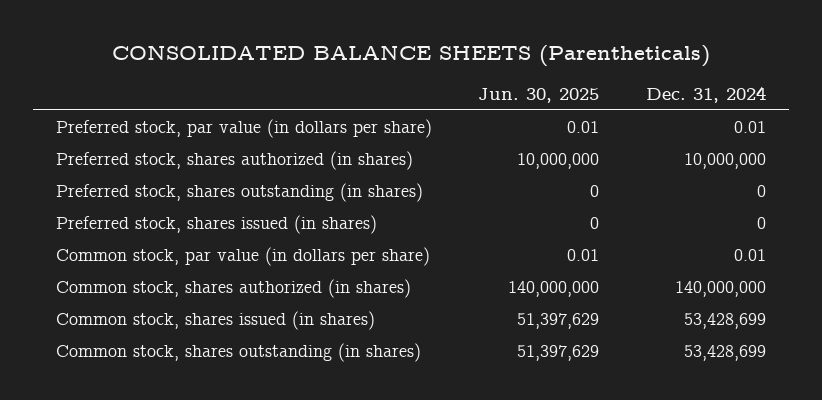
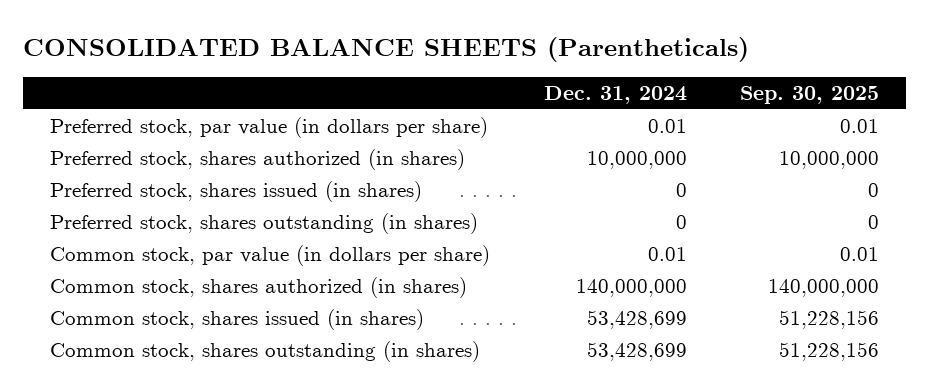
[478,87,600,103] Jun. 30, 2025 -> none
none -> [740,86,880,105] Sep. 30, 2025
[55,183,423,203] Preferred stock, shares outstanding (in shares) -> [49,213,478,235] Preferred stock, shares outstanding (in shares)

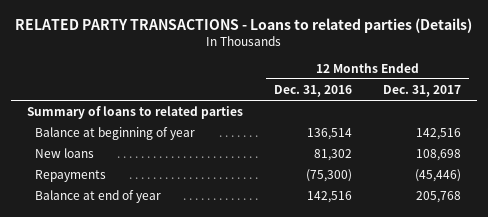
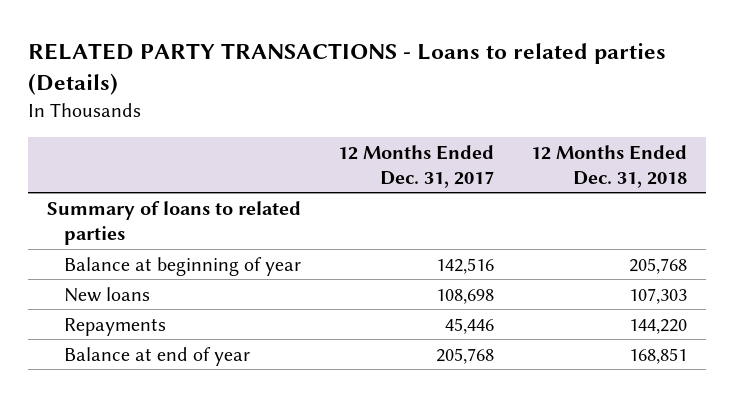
[273,84,352,97] Dec. 31, 2016 -> none
none -> [531,144,688,188] 12 Months Ended Dec. 31, 2018
[415,168,462,182] (45,446) -> [445,317,495,334] 45,446

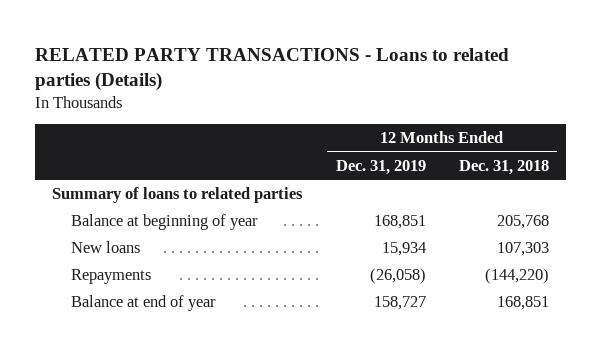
[338,144,495,188] 12 Months Ended Dec. 31, 2017 -> none
none -> [335,159,426,175] Dec. 31, 2019
[629,318,688,334] 144,220 -> [485,268,550,285] (144,220)

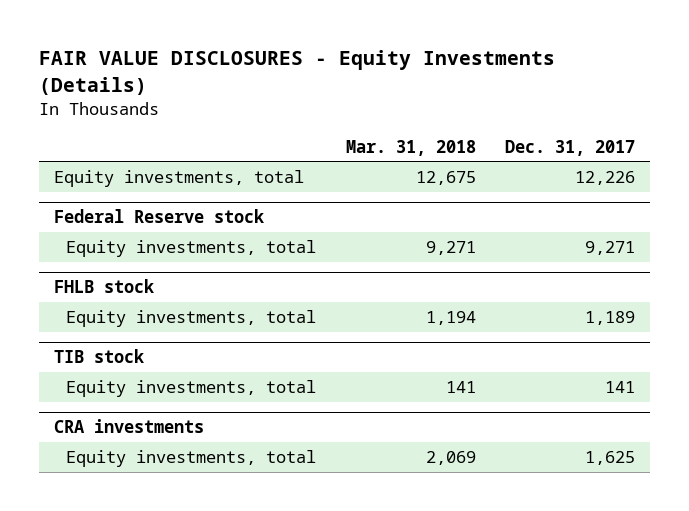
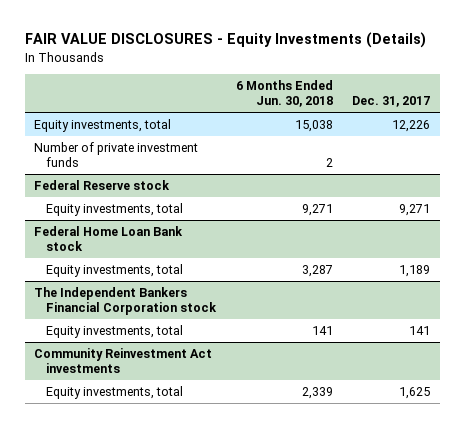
[345,139,476,156] Mar. 31, 2018 -> none
none -> [235,80,333,108] 6 Months Ended Jun. 30, 2018
none -> [34,141,199,168] Number of private investment funds
[53,279,154,294] FHLB stock -> [34,225,184,252] Federal Home Loan Bank stock
[53,349,144,364] TIB stock -> [34,286,218,316] The Independent Bankers Financial Corporation stock
[53,419,204,434] CRA investments -> [34,347,213,374] Community Reinvestment Act investments

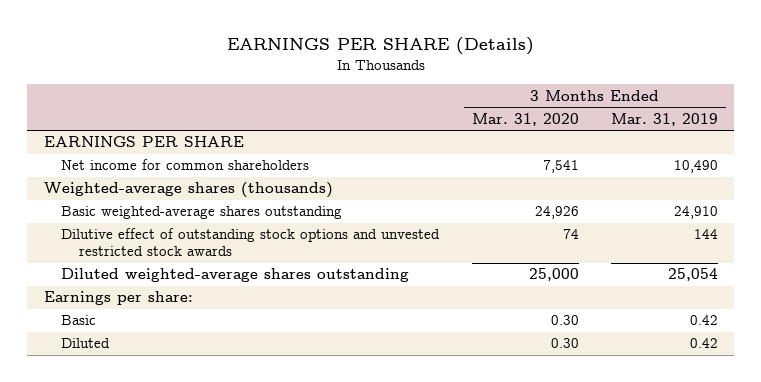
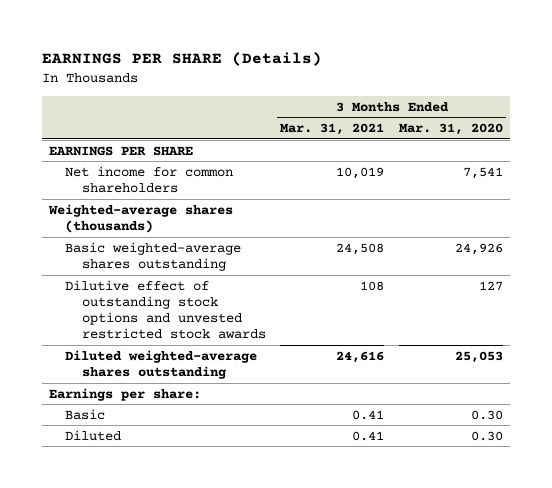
[610,112,718,126] Mar. 31, 2019 -> none
none -> [280,123,385,136] Mar. 31, 2021
[562,229,579,240] 74 -> [478,280,503,291] 127
[528,268,579,282] 25,000 -> [454,350,503,363] 25,053

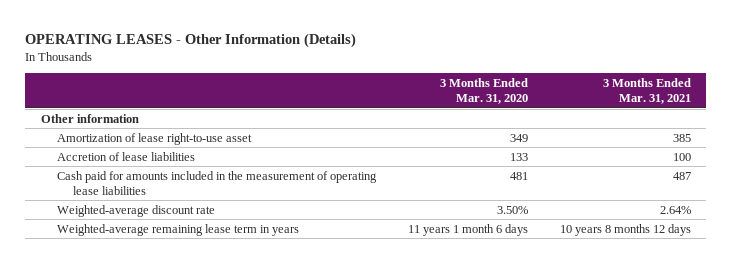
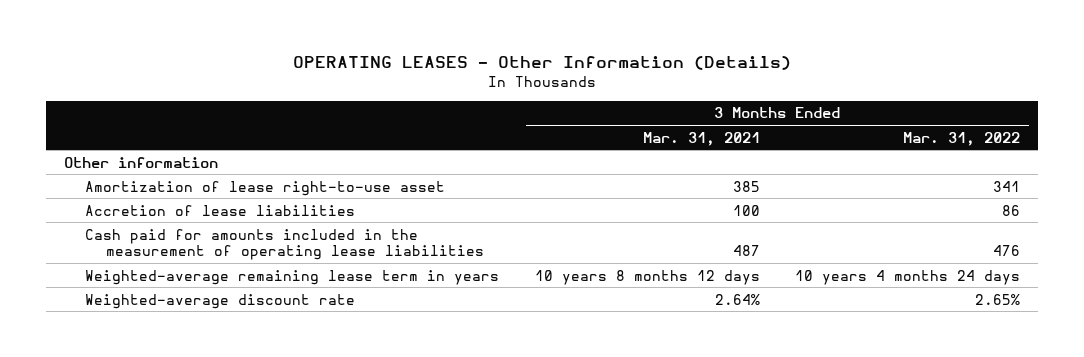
[439,78,528,105] 3 Months Ended Mar. 31, 2020 -> none
none -> [903,131,1021,146] Mar. 31, 2022
[56,204,215,217] Weighted-average discount rate -> [84,293,355,309] Weighted-average discount rate

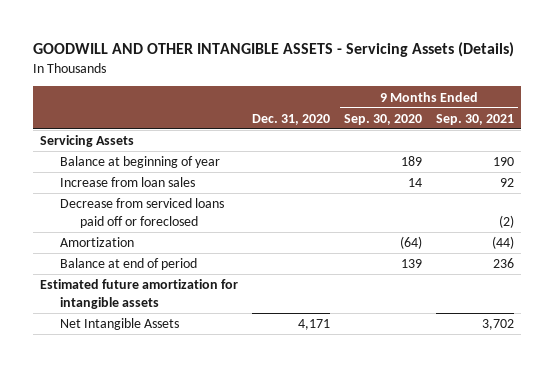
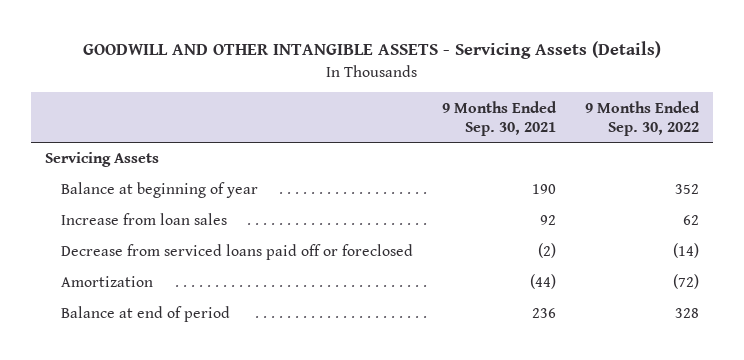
[251,113,330,125] Dec. 31, 2020 -> none
[343,113,422,125] Sep. 30, 2020 -> none
none -> [584,100,700,136] 9 Months Ended Sep. 30, 2022
[39,279,238,309] Estimated future amortization for intangible assets -> none
[60,318,180,331] Net Intangible Assets -> none

